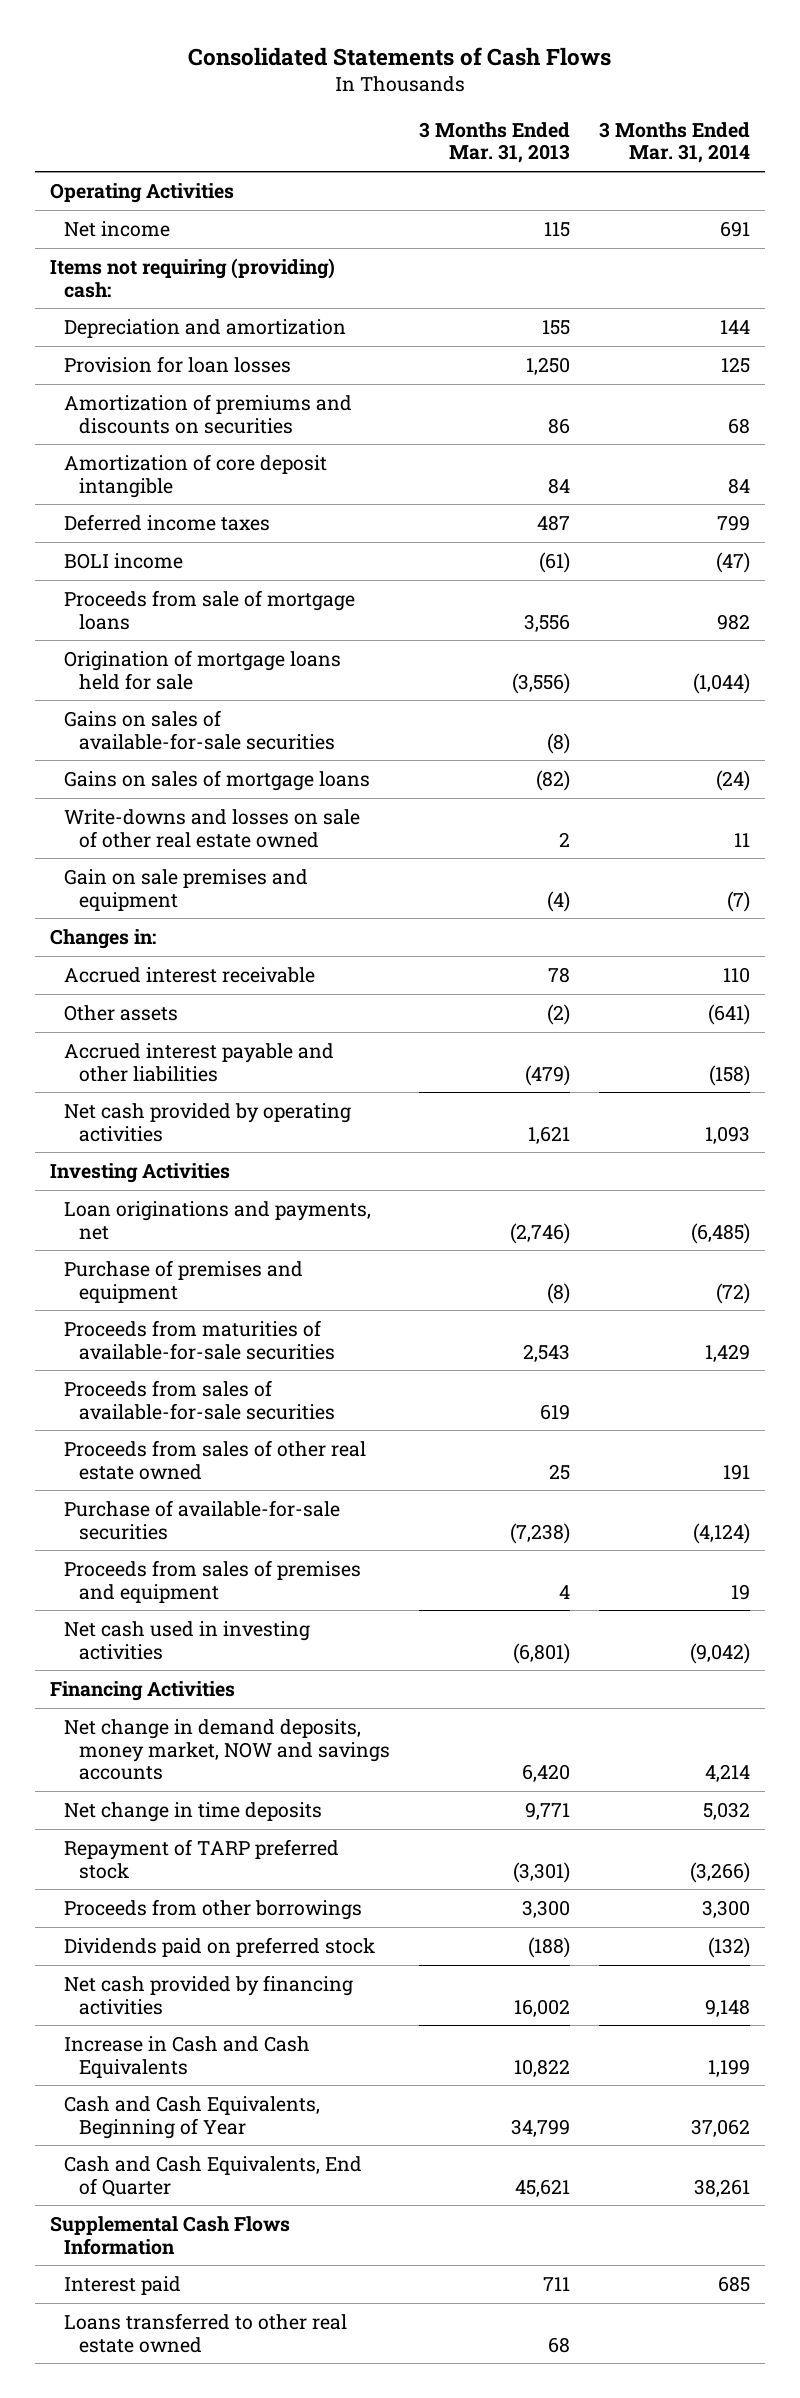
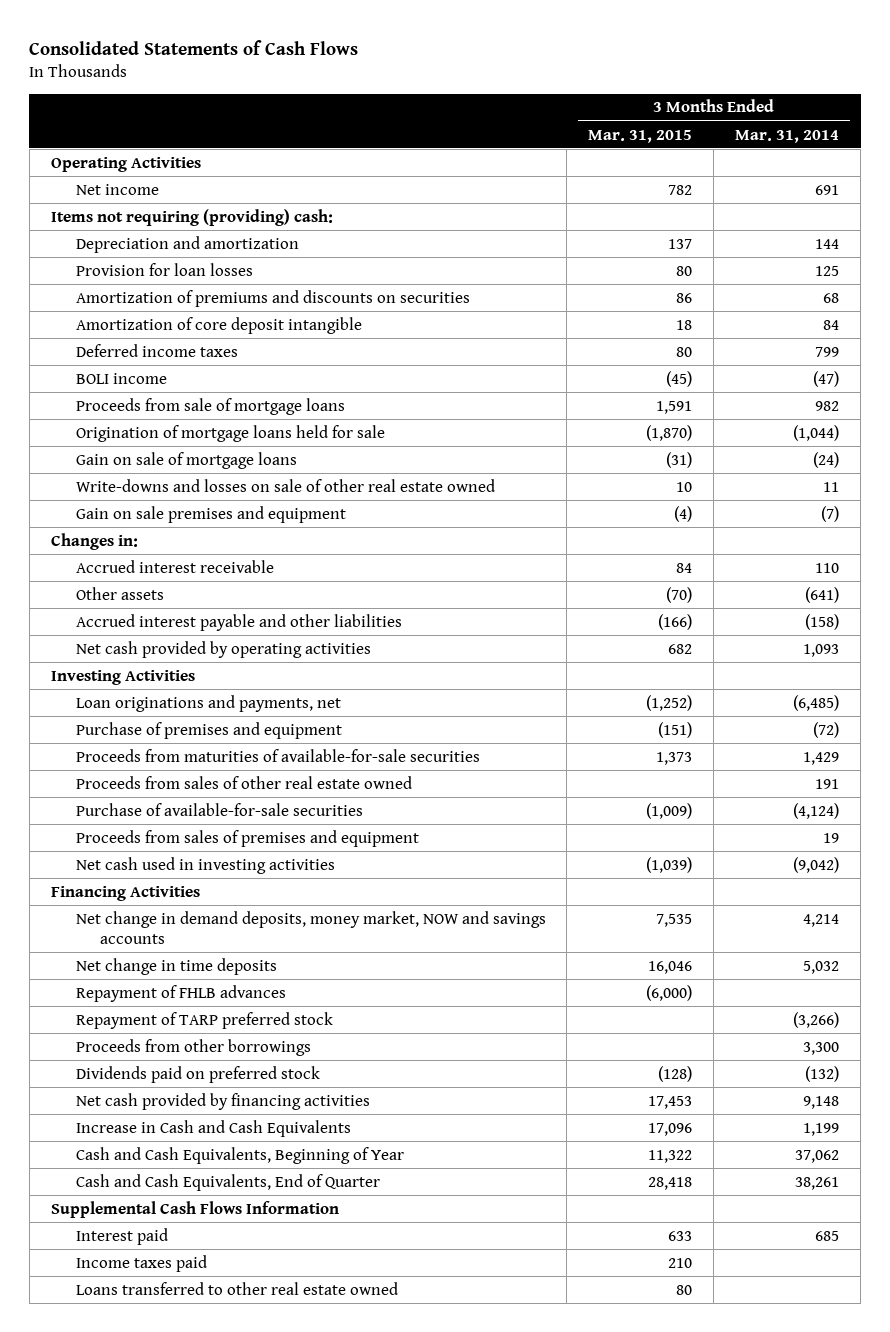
[419,121,571,164] 3 Months Ended Mar. 31, 2013 -> none
none -> [588,129,693,143] Mar. 31, 2015
[64,709,336,750] Gains on sales of available-for-sale securities -> none
[64,769,371,791] Gains on sales of mortgage loans -> [75,451,297,469] Gain on sale of mortgage loans
[64,1379,336,1420] Proceeds from sales of available-for-sale securities -> none
none -> [75,984,286,1002] Repayment of FHLB advances
none -> [75,1254,207,1272] Income taxes paid

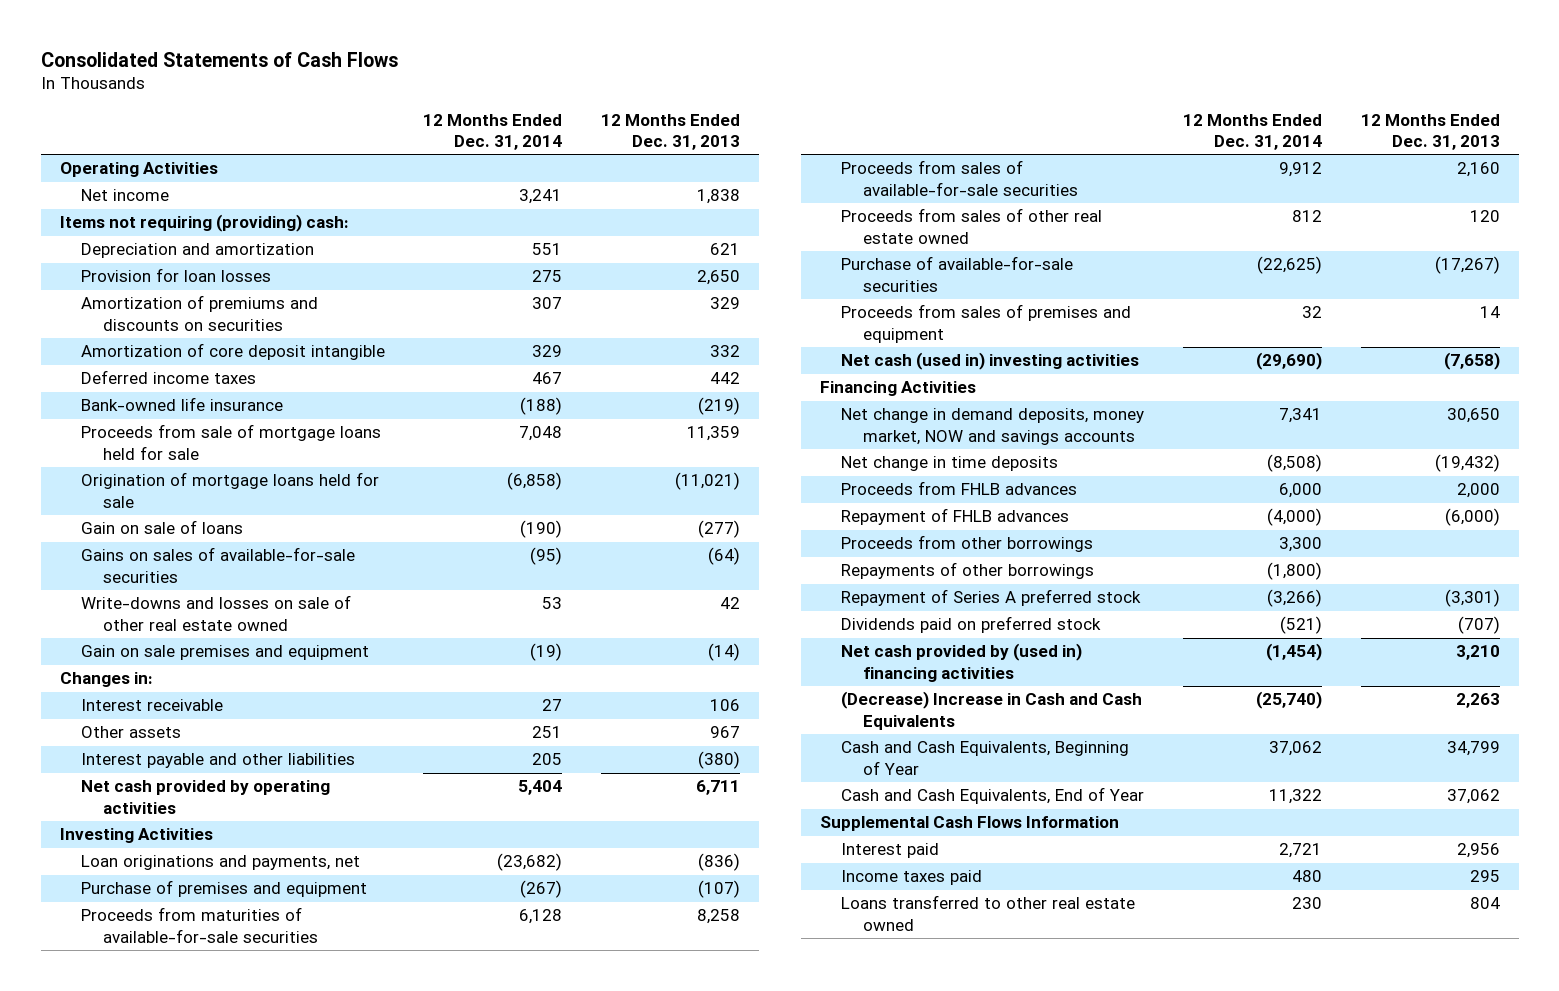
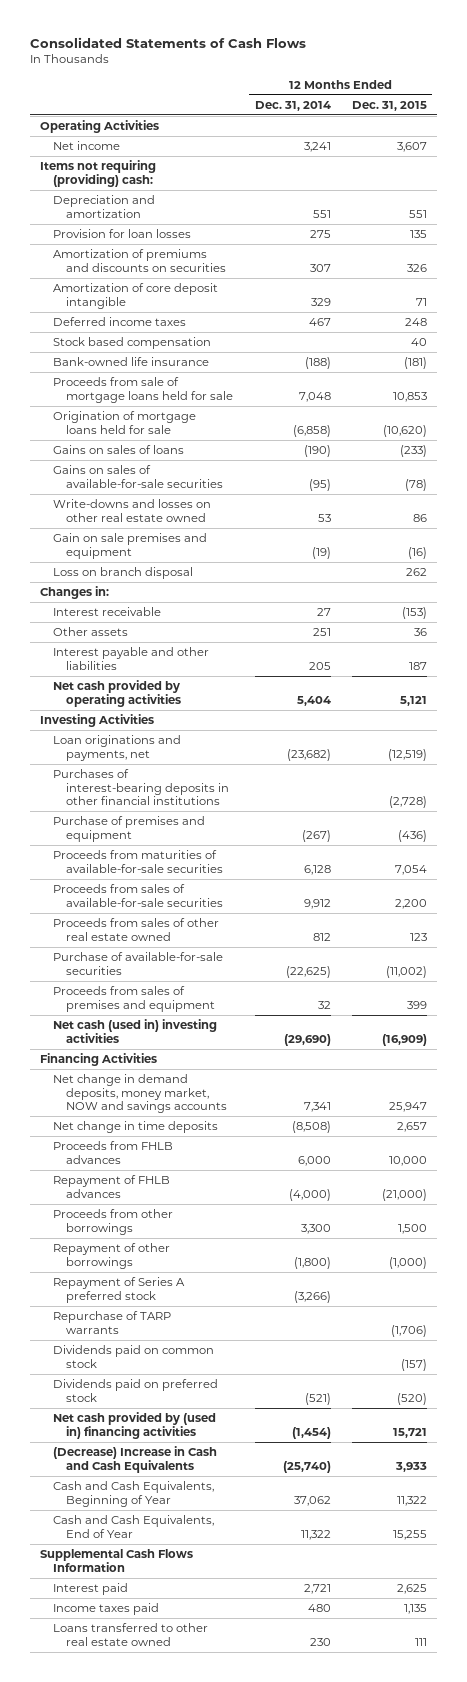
[600,113,740,150] 12 Months Ended Dec. 31, 2013 -> none
none -> [351,100,427,111] Dec. 31, 2015
none -> [53,337,212,350] Stock based compensation
[81,520,244,535] Gain on sale of loans -> [53,445,185,455] Gains on sales of loans
[81,595,352,631] Write-downs and losses on sale of other real estate owned -> [53,499,212,522] Write-downs and losses on other real estate owned
none -> [53,567,194,580] Loss on branch disposal
none -> [53,769,230,806] Purchases of interest-bearing deposits in other financial institutions
[841,562,1095,580] Repayments of other borrowings -> [53,1243,171,1269] Repayment of other borrowings
none -> [53,1311,172,1334] Repurchase of TARP warrants
none -> [53,1345,215,1368] Dividends paid on common stock

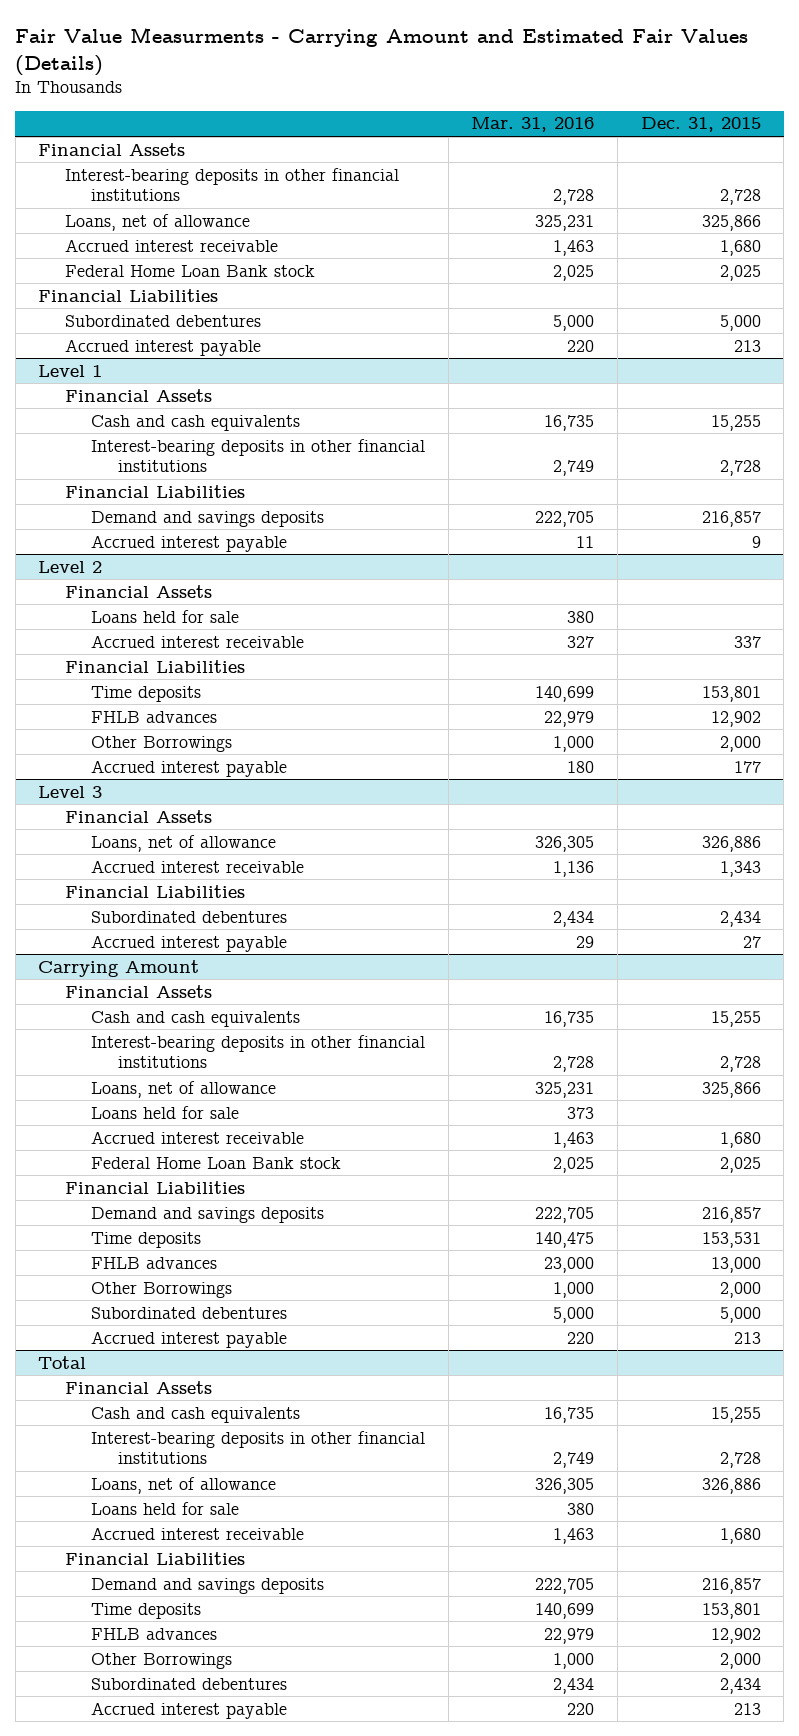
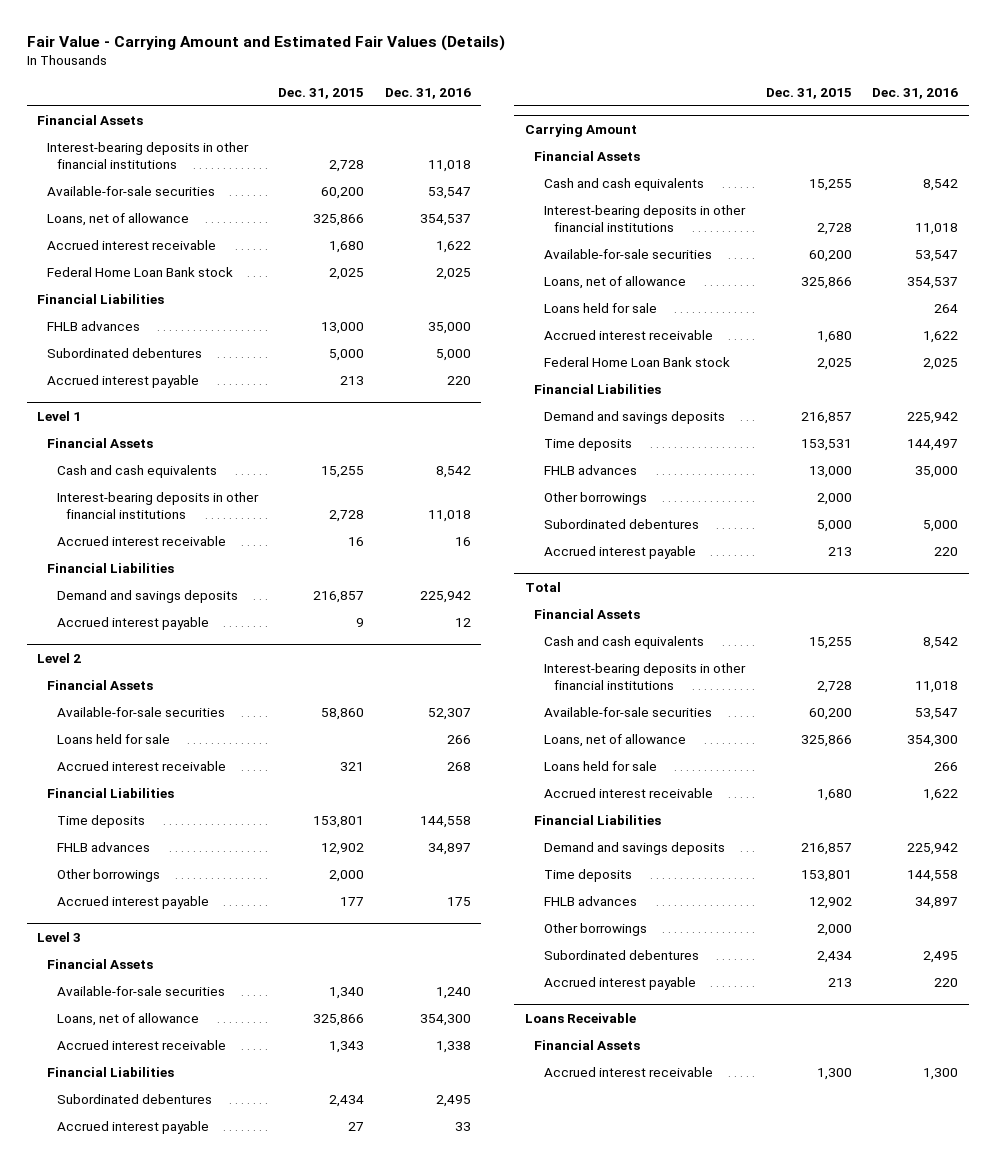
[15,26,749,76] Fair Value Measurments - Carrying Amount and Estimated Fair Values (Details) -> [26,35,505,52] Fair Value - Carrying Amount and Estimated Fair Values (Details)
[471,117,595,133] Mar. 31, 2016 -> none
none -> [384,88,471,100] Dec. 31, 2016
none -> [46,186,215,197] Available-for-sale securities
none -> [46,321,140,332] FHLB advances
none -> [56,536,226,547] Accrued interest receivable
none -> [56,707,225,718] Available-for-sale securities
[733,635,761,648] 337 -> [340,762,365,772] 321
[91,735,233,752] Other Borrowings -> [56,869,160,883] Other borrowings
none -> [56,986,225,997] Available-for-sale securities
[701,835,761,852] 326,886 -> [313,1014,365,1027] 325,866
none -> [544,249,713,260] Available-for-sale securities
[91,1281,233,1298] Other Borrowings -> [544,492,648,506] Other borrowings
none -> [544,707,713,718] Available-for-sale securities
[701,1477,761,1494] 326,886 -> [800,735,852,748] 325,866
[91,1652,233,1669] Other Borrowings -> [544,923,648,937] Other borrowings
none -> [524,1012,636,1023] Loans Receivable
none -> [534,1040,641,1051] Financial Assets
none -> [544,1067,714,1078] Accrued interest receivable

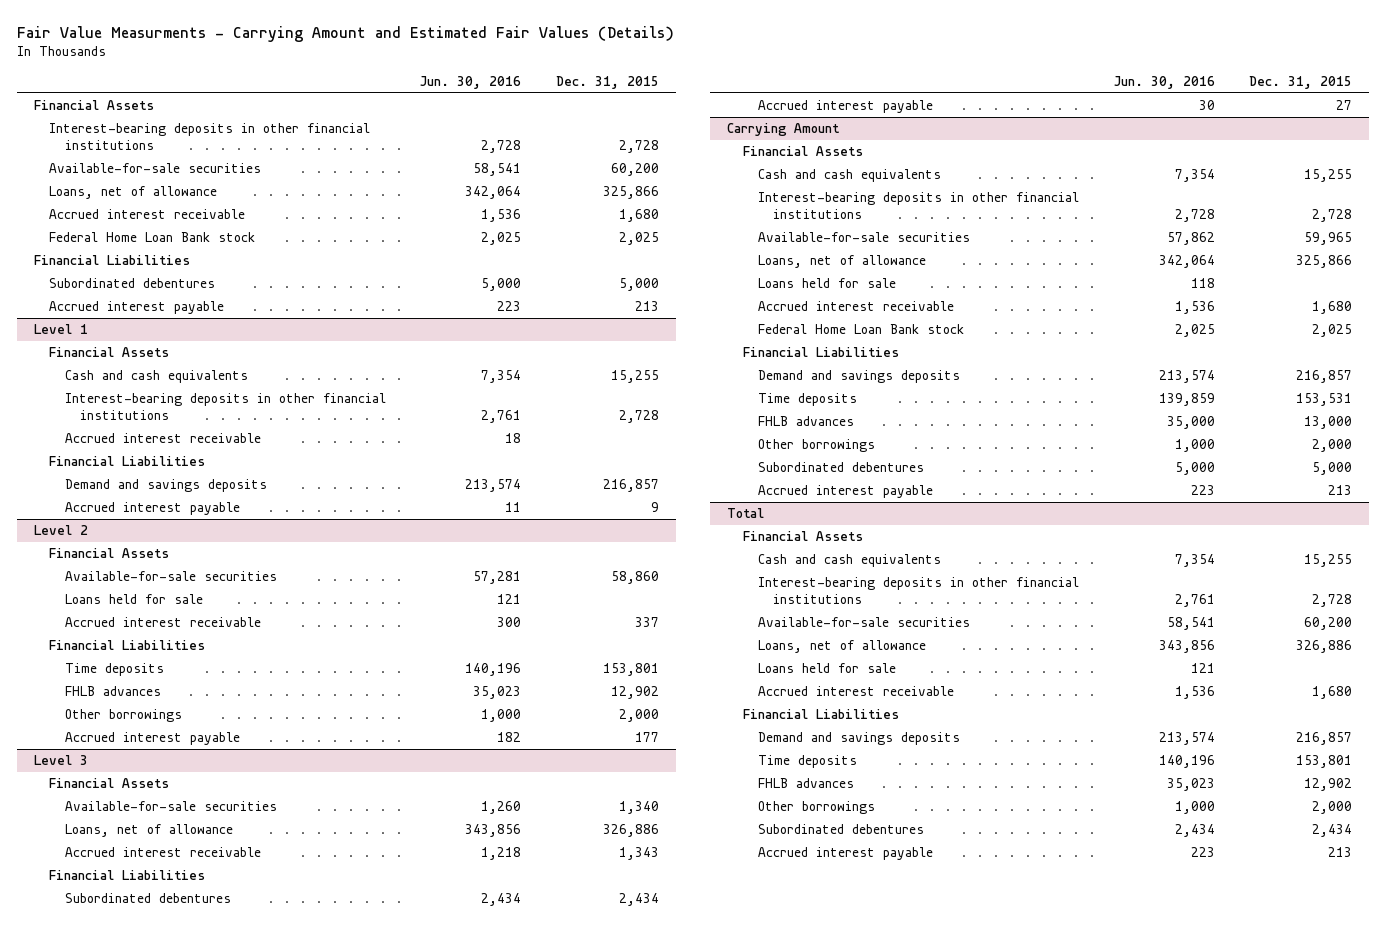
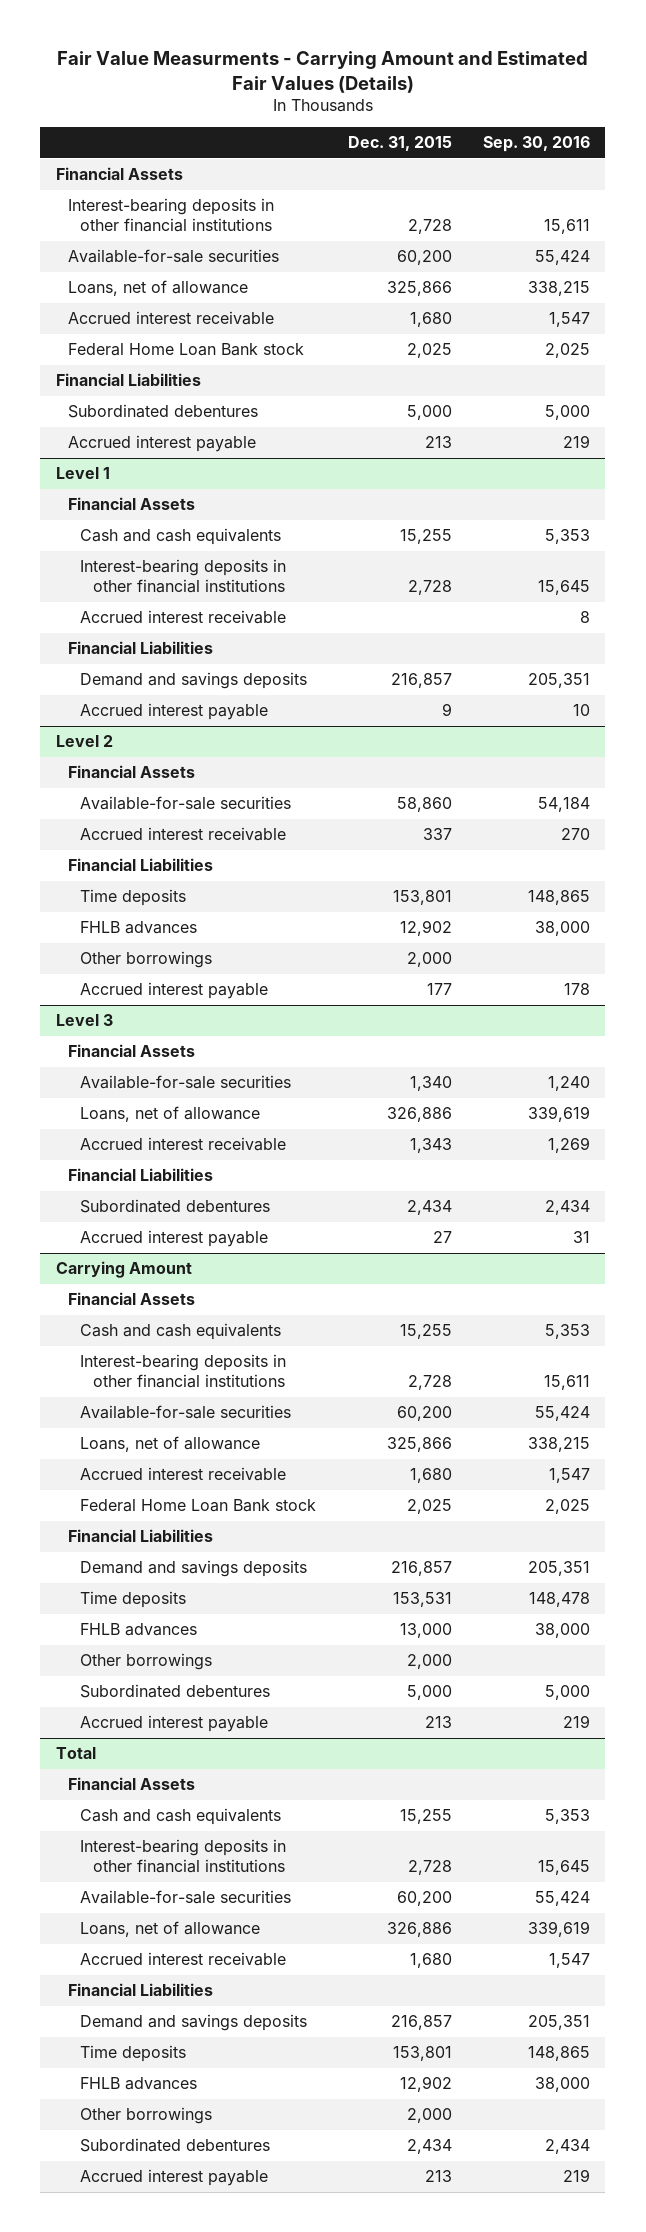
[420,76,522,90] Jun. 30, 2016 -> none
none -> [482,136,590,153] Sep. 30, 2016
[64,594,203,605] Loans held for sale -> none
[1304,232,1353,246] 59,965 -> [396,1406,452,1422] 60,200
[758,278,897,289] Loans held for sale -> none
[758,663,897,674] Loans held for sale -> none

